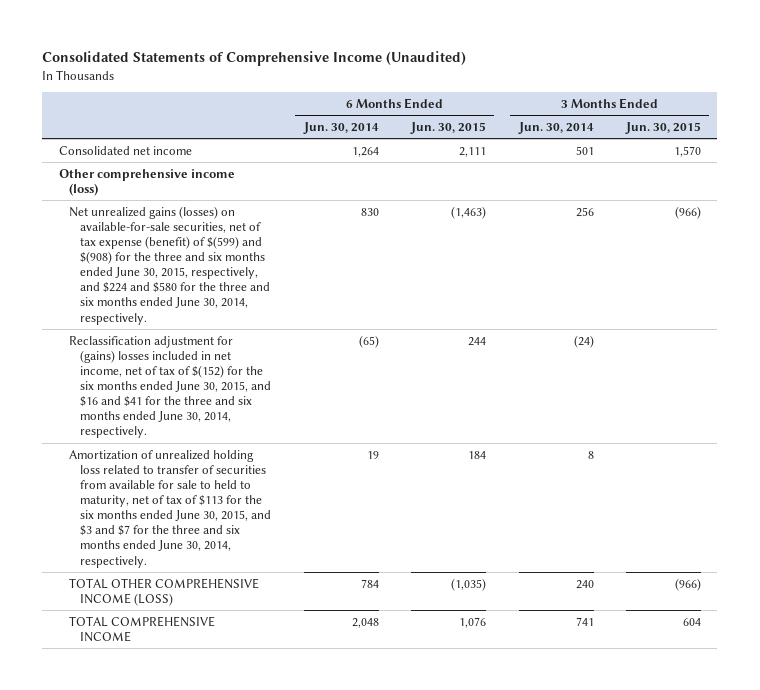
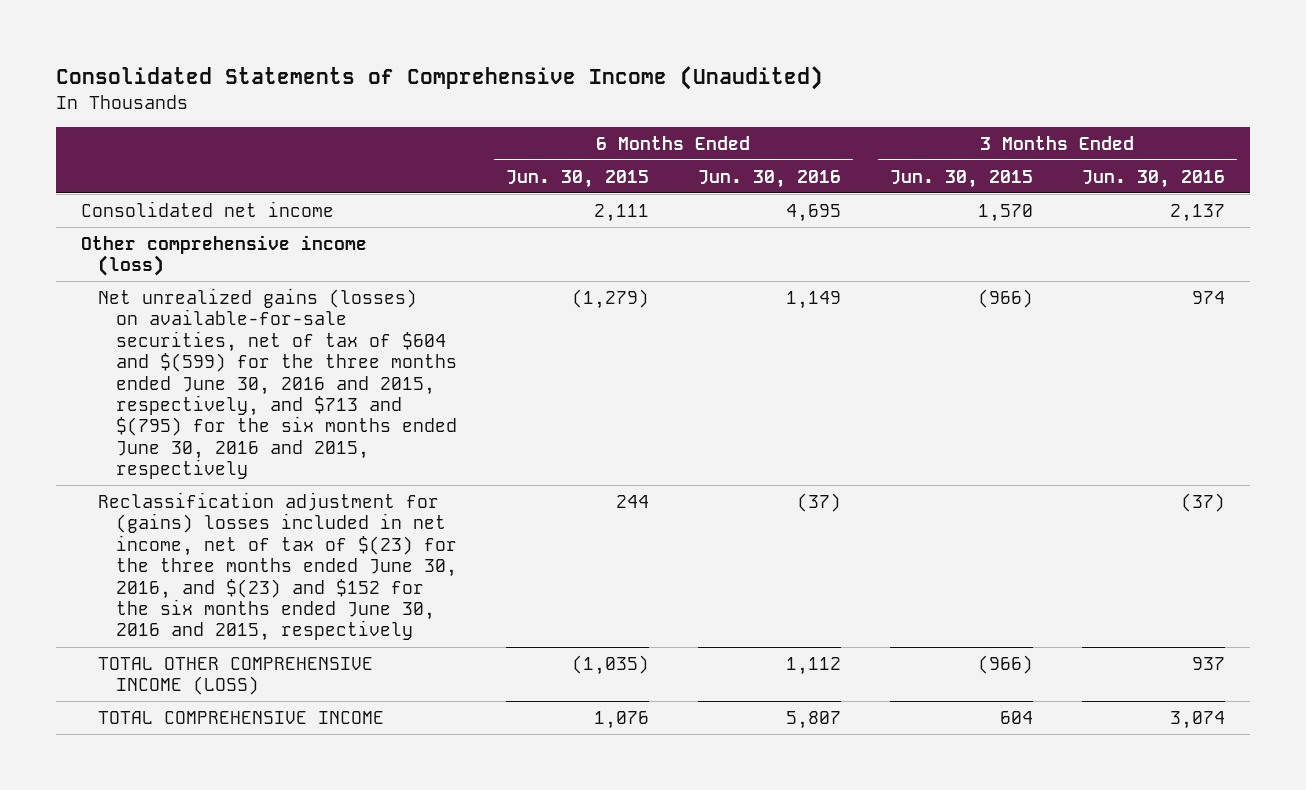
[302,121,379,134] Jun. 30, 2014 -> none
[517,121,594,134] Jun. 30, 2014 -> none
none -> [697,169,841,188] Jun. 30, 2016
none -> [1082,169,1226,188] Jun. 30, 2016
[69,449,272,568] Amortization of unrealized holding loss related to transfer of securities from available for sale to held to maturity, net of tax of $113 for the six months ended June 30, 2015, and $3 and $7 for the three and six months ended June 30, 2014, respectively. -> none
[69,205,271,325] Net unrealized gains (losses) on available-for-sale securities, net of tax expense (benefit) of $(599) and $(908) for the three and six months ended June 30, 2015, respectively, and $224 and $580 for the three and six months ended June 30, 2014, respectively. -> [98,287,457,480] Net unrealized gains (losses) on available-for-sale securities, net of tax of $604 and $(599) for the three months ended June 30, 2016 and 2015, respectively, and $713 and $(795) for the six months ended June 30, 2016 and 2015, respectively
[451,205,487,219] (1,463) -> [571,288,649,309] (1,279)
[69,335,272,439] Reclassification adjustment for (gains) losses included in net income, net of tax of $(152) for the six months ended June 30, 2015, and $16 and $41 for the three and six months ended June 30, 2014, respectively. -> [98,491,457,642] Reclassification adjustment for (gains) losses included in net income, net of tax of $(23) for the three months ended June 30, 2016, and $(23) and $152 for the six months ended June 30, 2016 and 2015, respectively

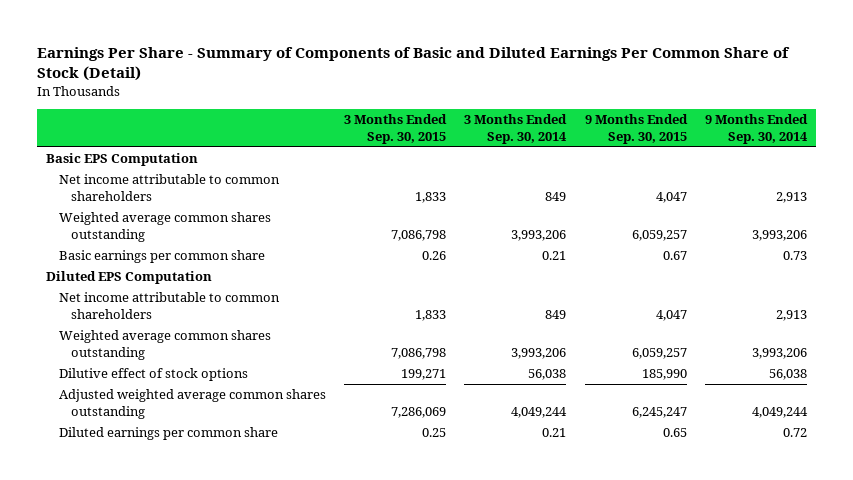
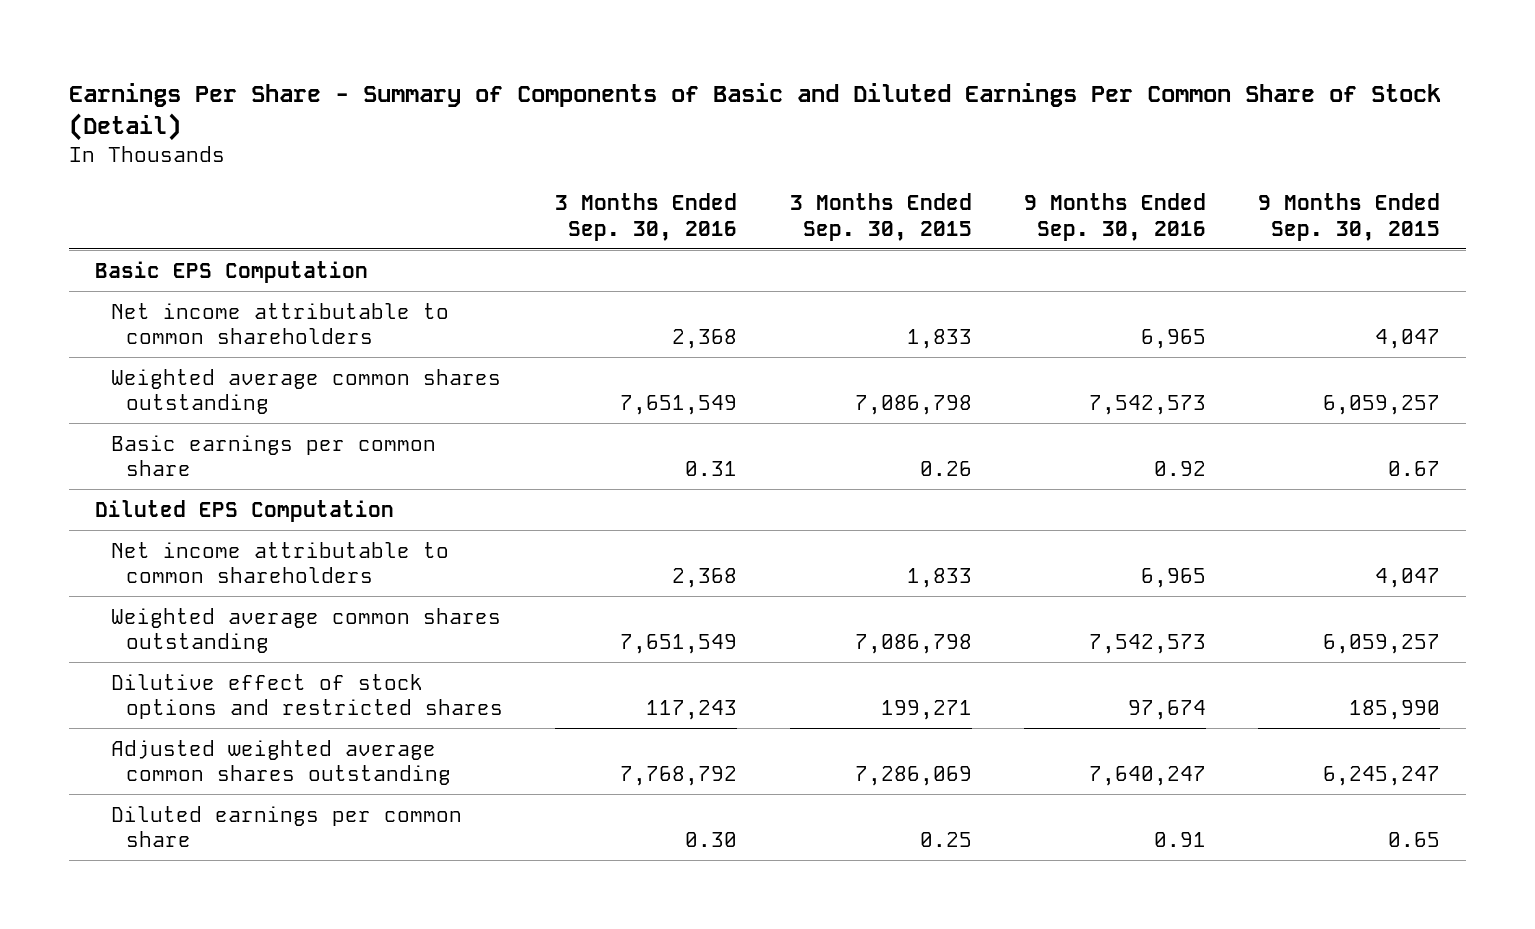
[464,114,568,145] 3 Months Ended Sep. 30, 2014 -> none
[704,114,808,145] 9 Months Ended Sep. 30, 2014 -> none
none -> [555,193,738,241] 3 Months Ended Sep. 30, 2016
none -> [1023,193,1206,241] 9 Months Ended Sep. 30, 2016
[58,368,248,382] Dilutive effect of stock options -> [110,673,504,719] Dilutive effect of stock options and restricted shares

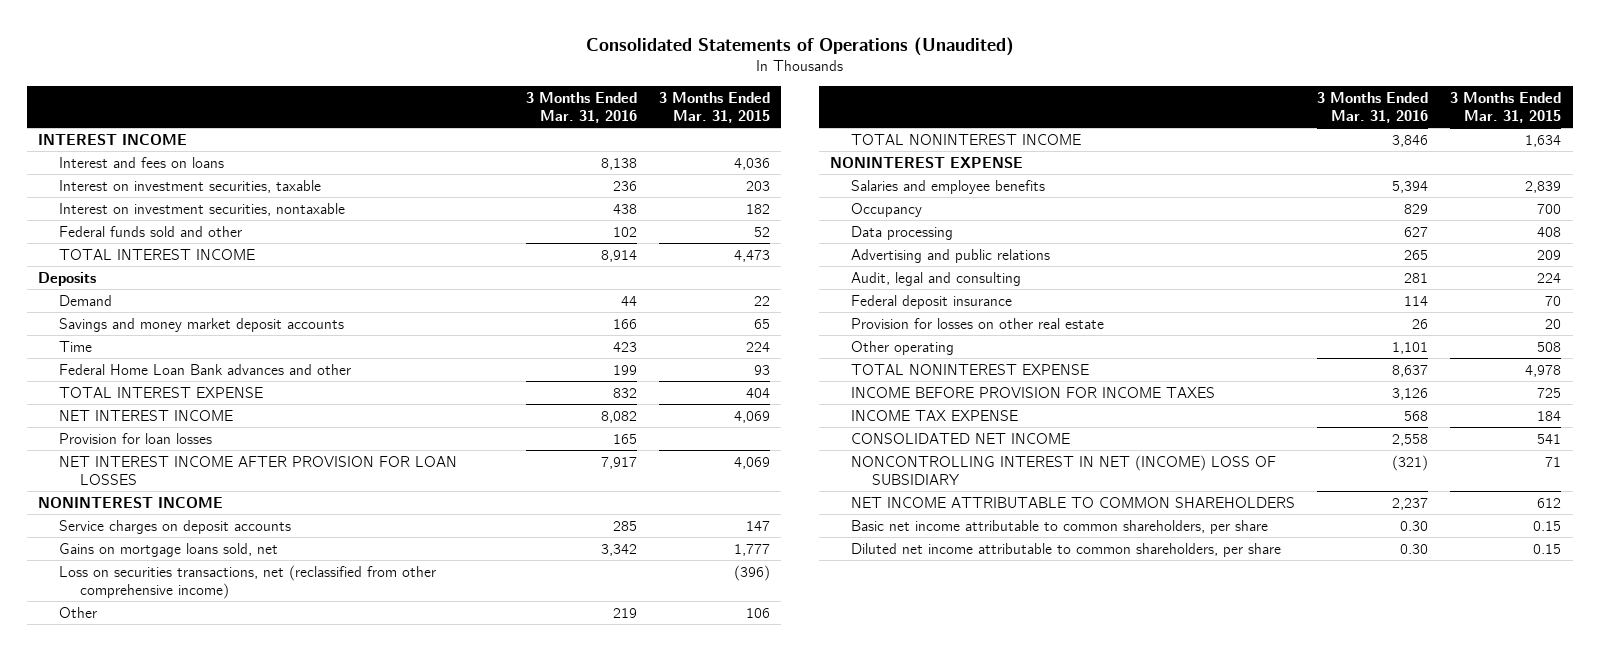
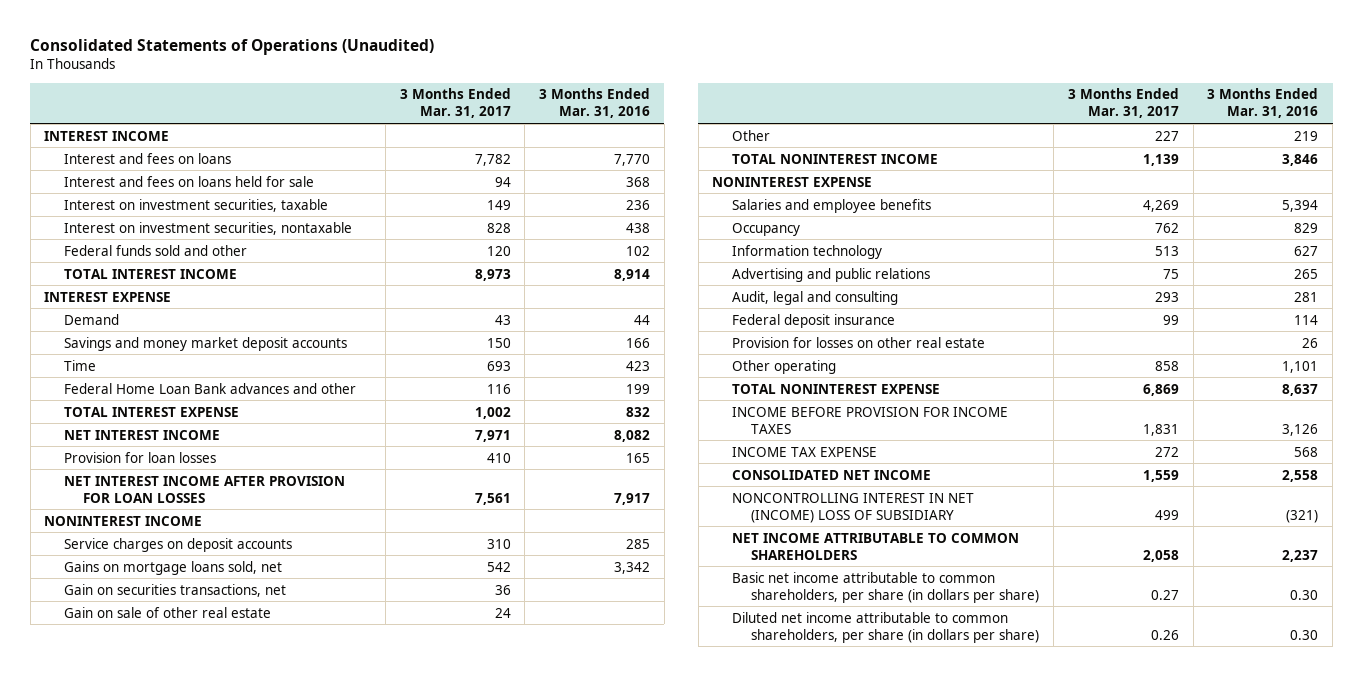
[658,91,770,123] 3 Months Ended Mar. 31, 2015 -> none
none -> [399,88,511,119] 3 Months Ended Mar. 31, 2017
[600,157,637,170] 8,138 -> [614,153,651,166] 7,770
none -> [63,175,314,187] Interest and fees on loans held for sale
[38,271,97,286] Deposits -> none
none -> [44,291,172,302] INTEREST EXPENSE
[59,564,437,599] Loss on securities transactions, net (reclassified from other comprehensive income) -> [63,583,286,597] Gain on securities transactions, net
none -> [63,606,271,618] Gain on sale of other real estate
[850,225,953,240] Data processing -> [731,244,882,259] Information technology
[850,519,1268,534] Basic net income attributable to common shareholders, per share -> [731,571,1040,603] Basic net income attributable to common shareholders, per share (in dollars per share)
[850,542,1281,557] Diluted net income attributable to common shareholders, per share -> [731,611,1040,643] Diluted net income attributable to common shareholders, per share (in dollars per share)

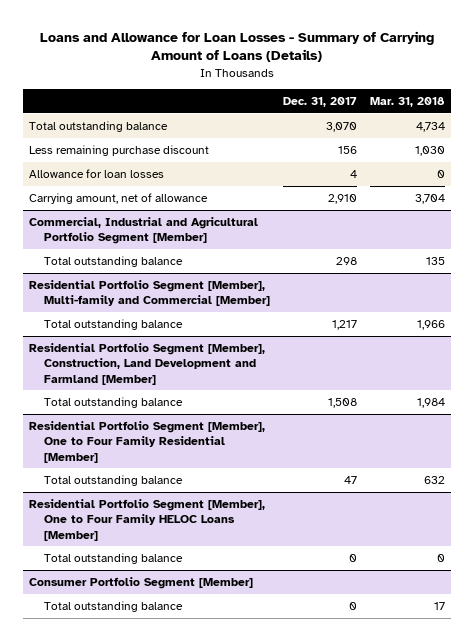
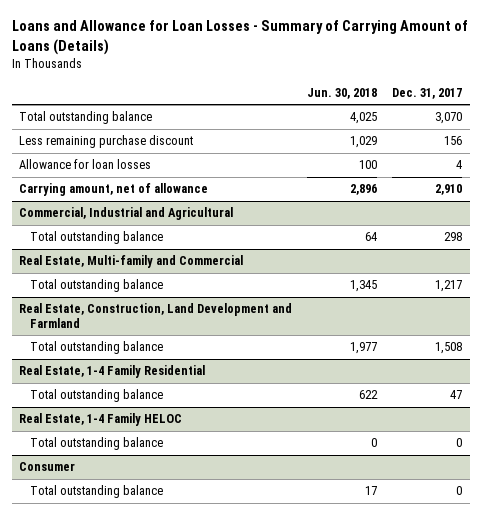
[369,96,445,107] Mar. 31, 2018 -> none
none -> [307,87,378,99] Jun. 30, 2018
[29,217,259,245] Commercial, Industrial and Agricultural Portfolio Segment [Member] -> [19,207,234,221] Commercial, Industrial and Agricultural
[29,280,271,307] Residential Portfolio Segment [Member], Multi-family and Commercial [Member] -> none
none -> [19,255,244,269] Real Estate, Multi-family and Commercial
[29,343,266,385] Residential Portfolio Segment [Member], Construction, Land Development and Farmland [Member] -> none
none -> [19,303,293,328] Real Estate, Construction, Land Development and Farmland
[29,421,266,463] Residential Portfolio Segment [Member], One to Four Family Residential [Member] -> none
none -> [19,365,206,379] Real Estate, 1-4 Family Residential
[29,499,266,541] Residential Portfolio Segment [Member], One to Four Family HELOC Loans [Member] -> none
none -> [19,413,183,427] Real Estate, 1-4 Family HELOC
[29,577,254,590] Consumer Portfolio Segment [Member] -> [19,462,76,472] Consumer

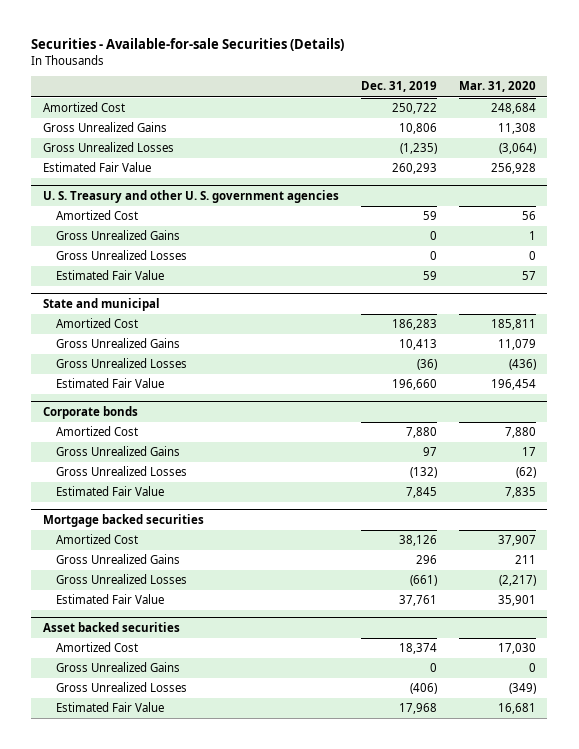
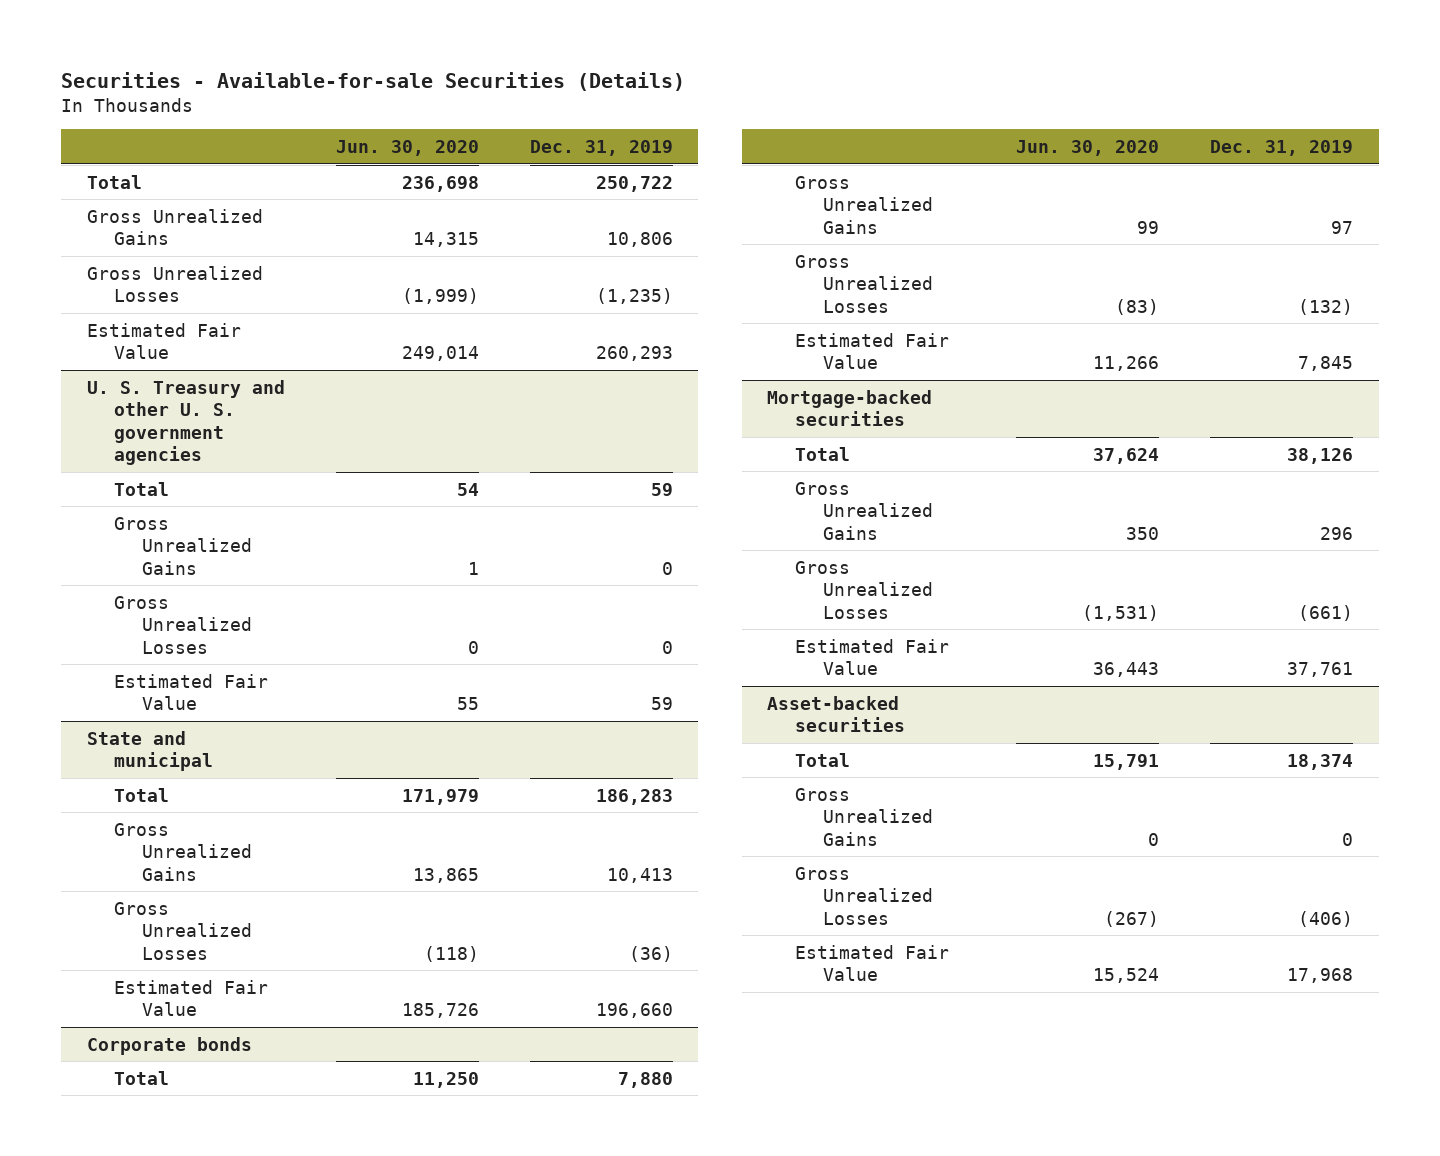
[459,81,537,93] Mar. 31, 2020 -> none
none -> [335,140,479,157] Jun. 30, 2020
[42,102,125,113] Amortized Cost -> [86,174,142,189] Total
[56,210,139,221] Amortized Cost -> [114,481,170,496] Total
[56,318,139,329] Amortized Cost -> [114,787,170,802] Total
[56,426,139,437] Amortized Cost -> [114,1070,170,1085] Total
[42,513,204,527] Mortgage backed securities -> [767,389,933,427] Mortgage-backed securities
[56,534,139,545] Amortized Cost -> [795,446,851,461] Total
[42,621,180,632] Asset backed securities -> [767,695,906,733] Asset-backed securities
[56,642,139,653] Amortized Cost -> [795,752,851,767] Total

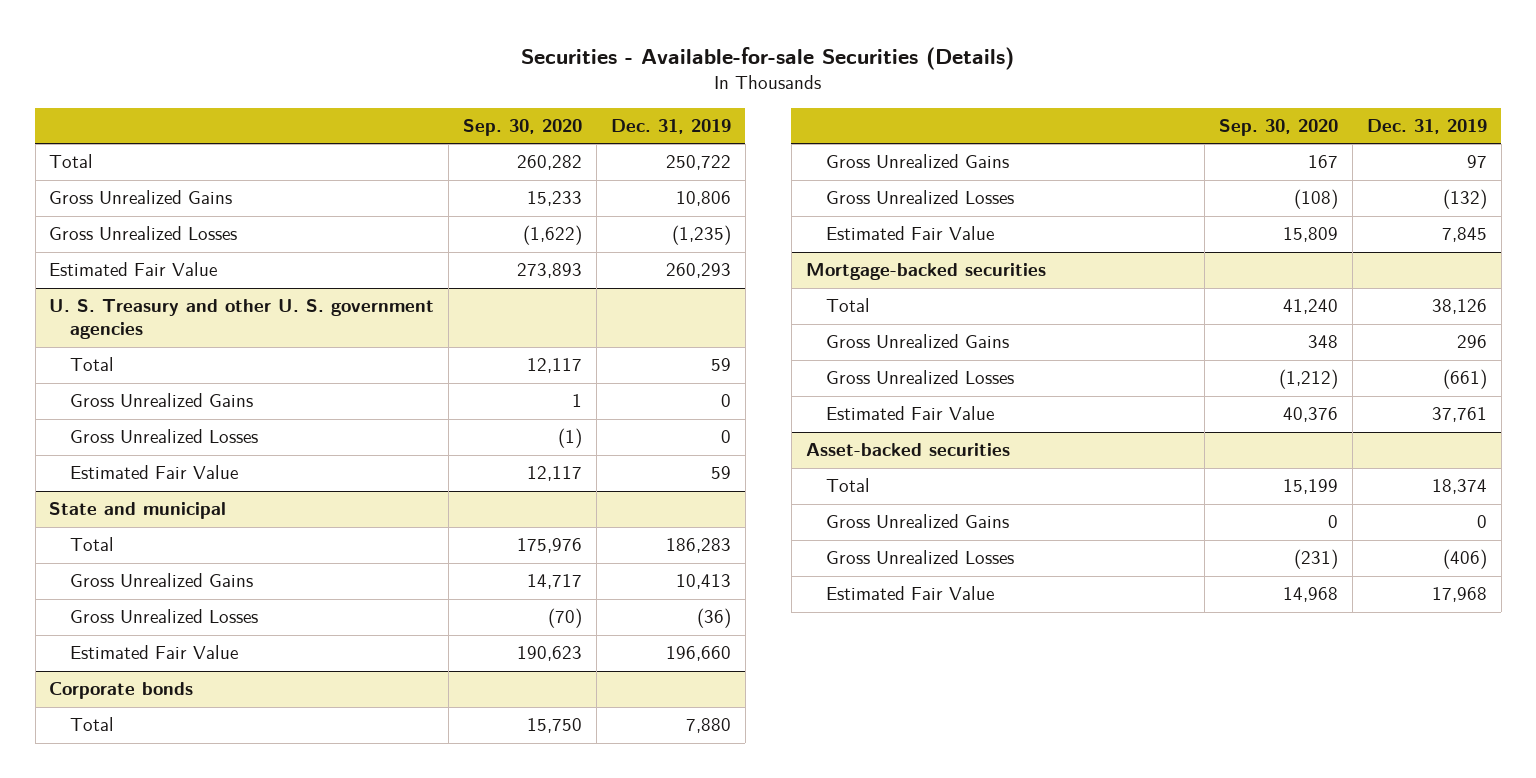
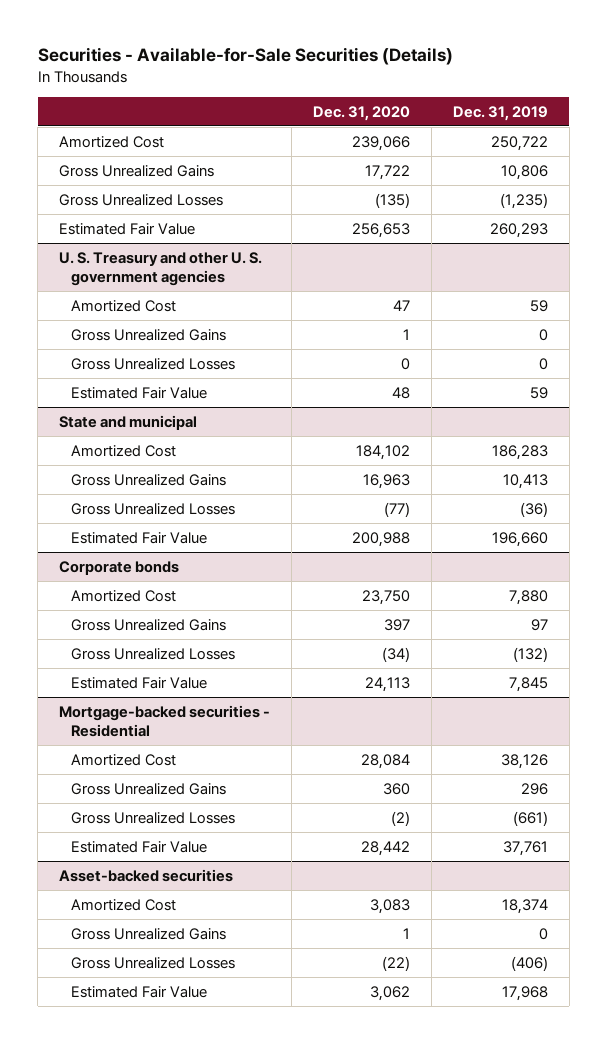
[521,46,1015,70] Securities - Available-for-sale Securities (Details) -> [37,47,453,66] Securities - Available-for-Sale Securities (Details)
[463,118,583,136] Sep. 30, 2020 -> none
none -> [313,105,411,121] Dec. 31, 2020
[49,154,94,169] Total -> [59,135,165,148] Amortized Cost
[69,357,114,372] Total -> [71,299,177,312] Amortized Cost
[69,537,114,552] Total -> [71,444,177,457] Amortized Cost
[69,717,114,732] Total -> [71,589,177,602] Amortized Cost
[805,263,1046,281] Mortgage-backed securities -> [59,704,271,738] Mortgage-backed securities - Residential
[825,298,870,313] Total -> [71,753,177,766] Amortized Cost
[825,478,870,493] Total -> [71,898,177,911] Amortized Cost

